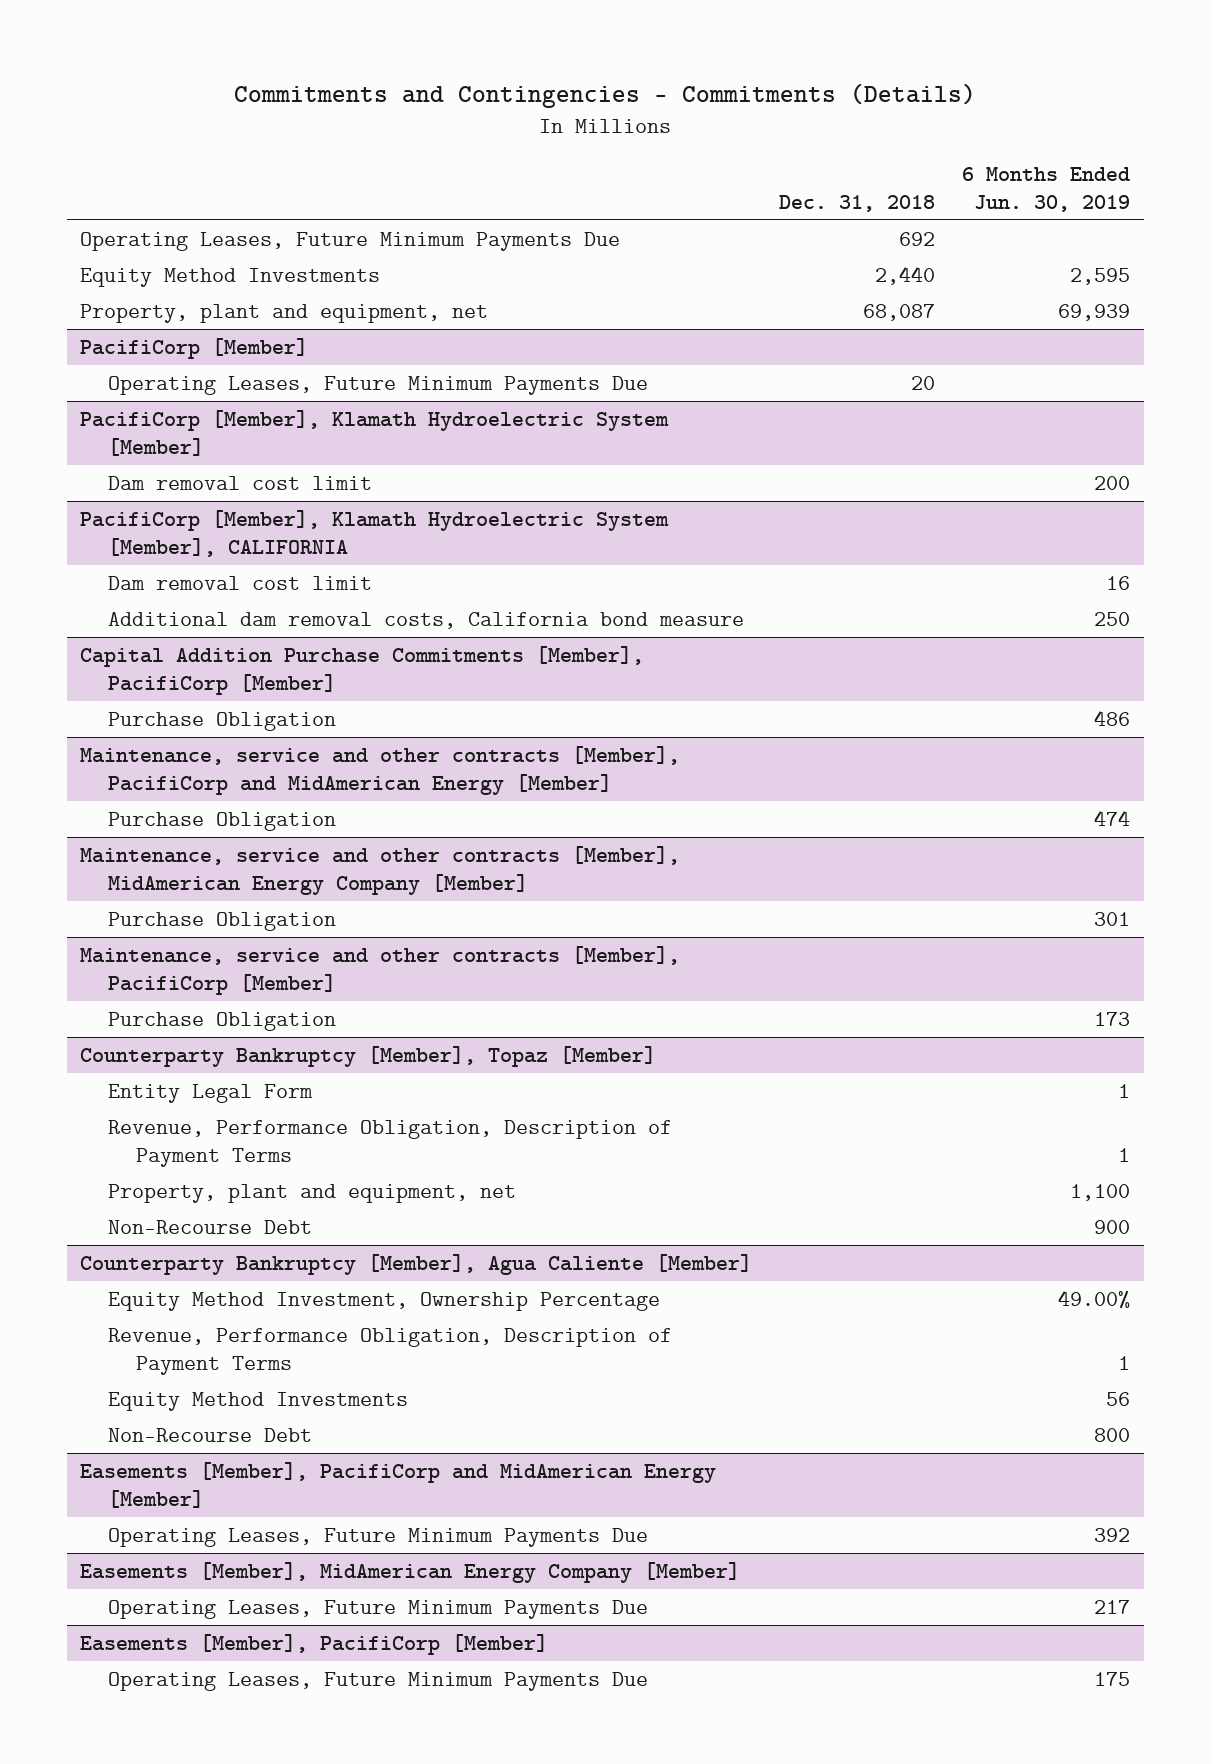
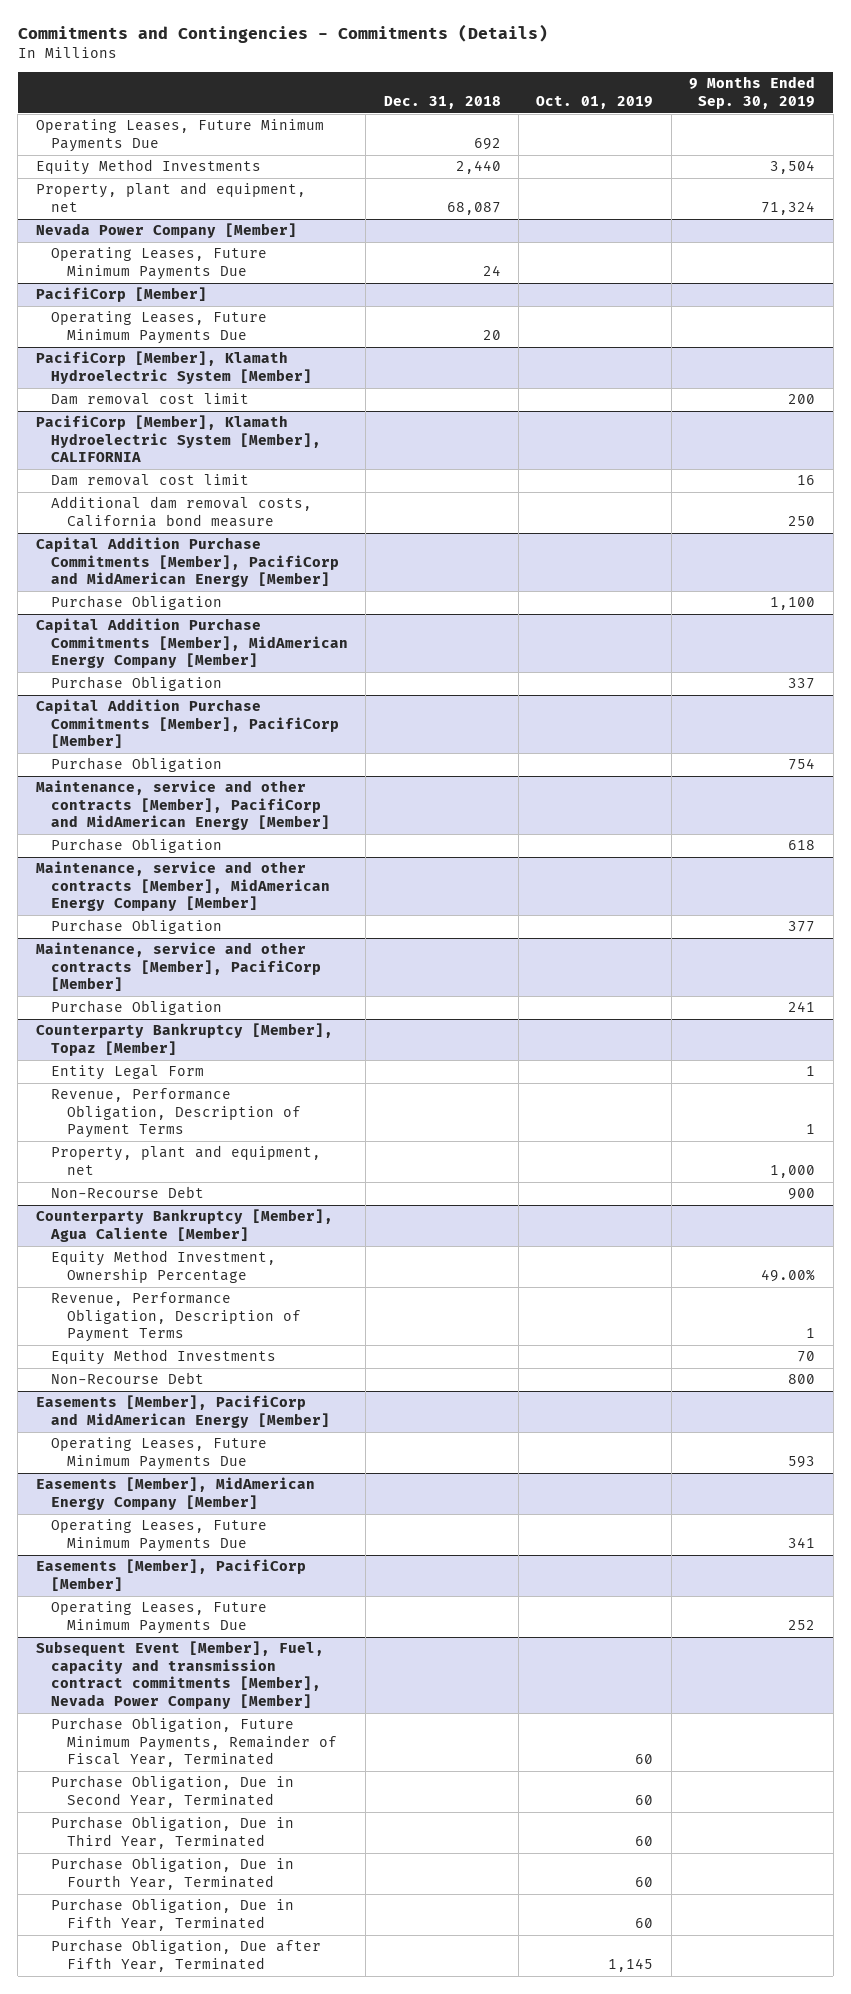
[962,166,1131,212] 6 Months Ended Jun. 30, 2019 -> none
none -> [536,95,654,109] Oct. 01, 2019
none -> [689,76,816,109] 9 Months Ended Sep. 30, 2019
none -> [35,223,297,239] Nevada Power Company [Member]
none -> [51,247,268,280] Operating Leases, Future Minimum Payments Due
none -> [35,537,340,588] Capital Addition Purchase Commitments [Member], PacifiCorp and MidAmerican Energy [Member]
none -> [51,595,223,611] Purchase Obligation
none -> [35,618,349,669] Capital Addition Purchase Commitments [Member], MidAmerican Energy Company [Member]
none -> [51,676,223,692] Purchase Obligation
none -> [35,1641,324,1709] Subsequent Event [Member], Fuel, capacity and transmission contract commitments [Member], Nevada Power Company [Member]
none -> [51,1717,337,1768] Purchase Obligation, Future Minimum Payments, Remainder of Fiscal Year, Terminated
none -> [51,1775,295,1808] Purchase Obligation, Due in Second Year, Terminated
none -> [51,1816,295,1849] Purchase Obligation, Due in Third Year, Terminated
none -> [51,1857,295,1890] Purchase Obligation, Due in Fourth Year, Terminated
none -> [51,1898,295,1931] Purchase Obligation, Due in Fifth Year, Terminated
none -> [51,1939,322,1972] Purchase Obligation, Due after Fifth Year, Terminated

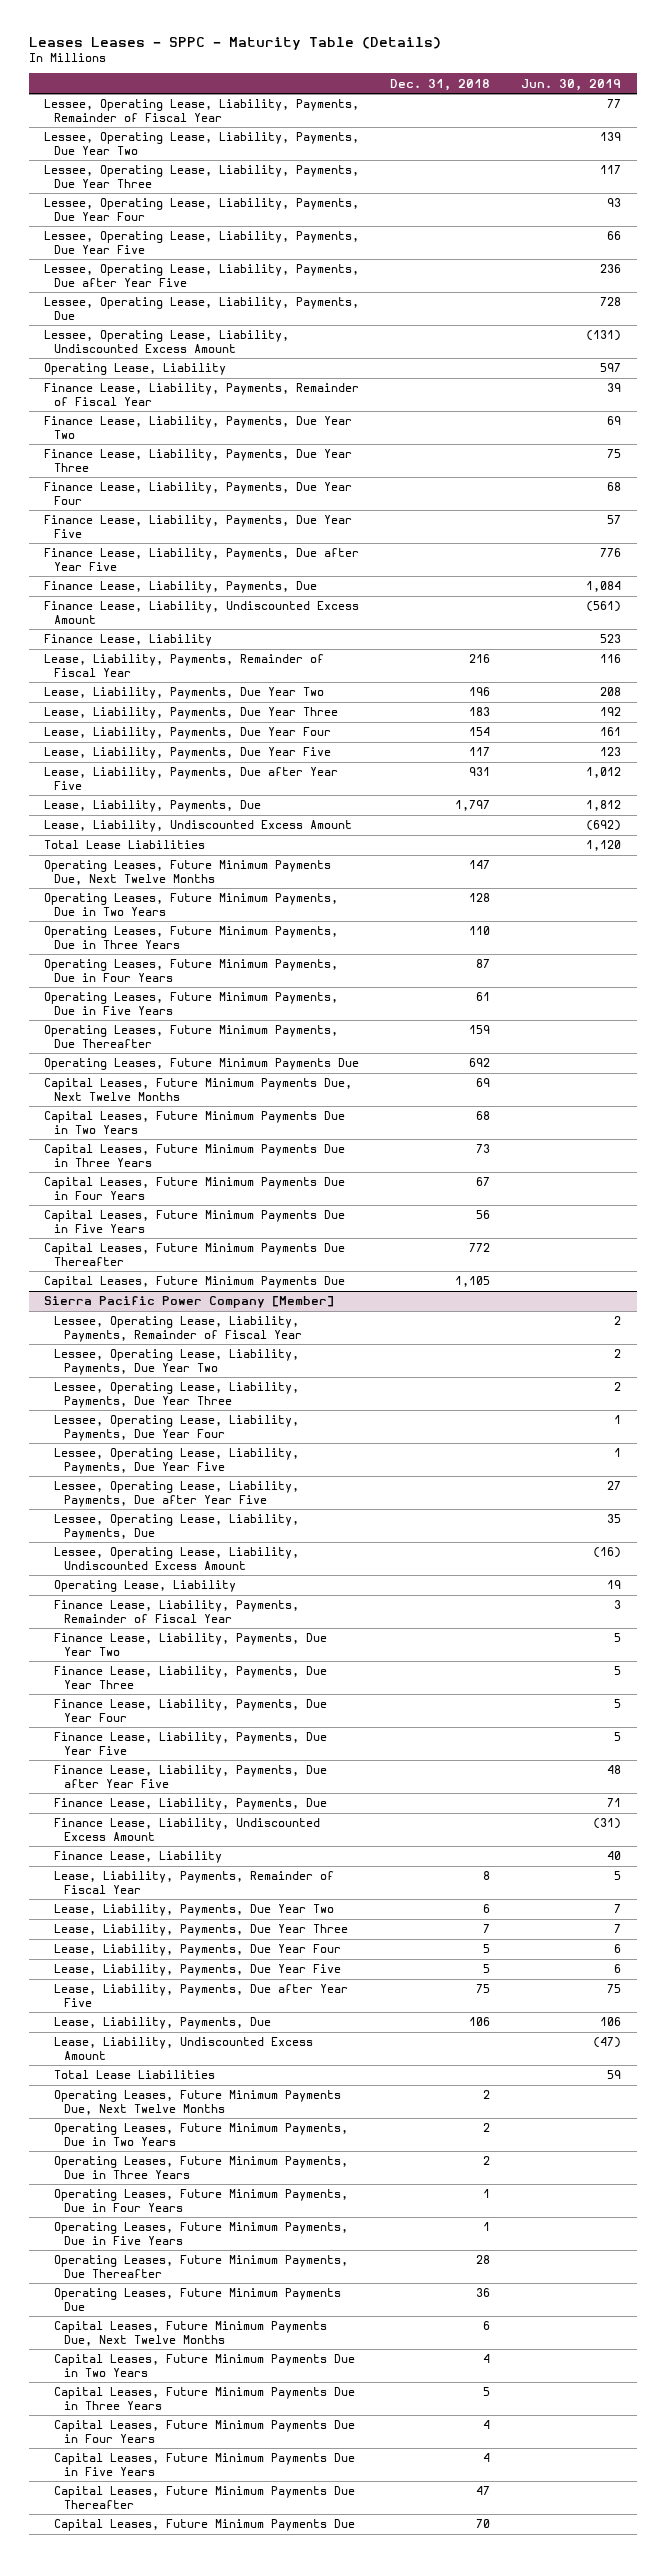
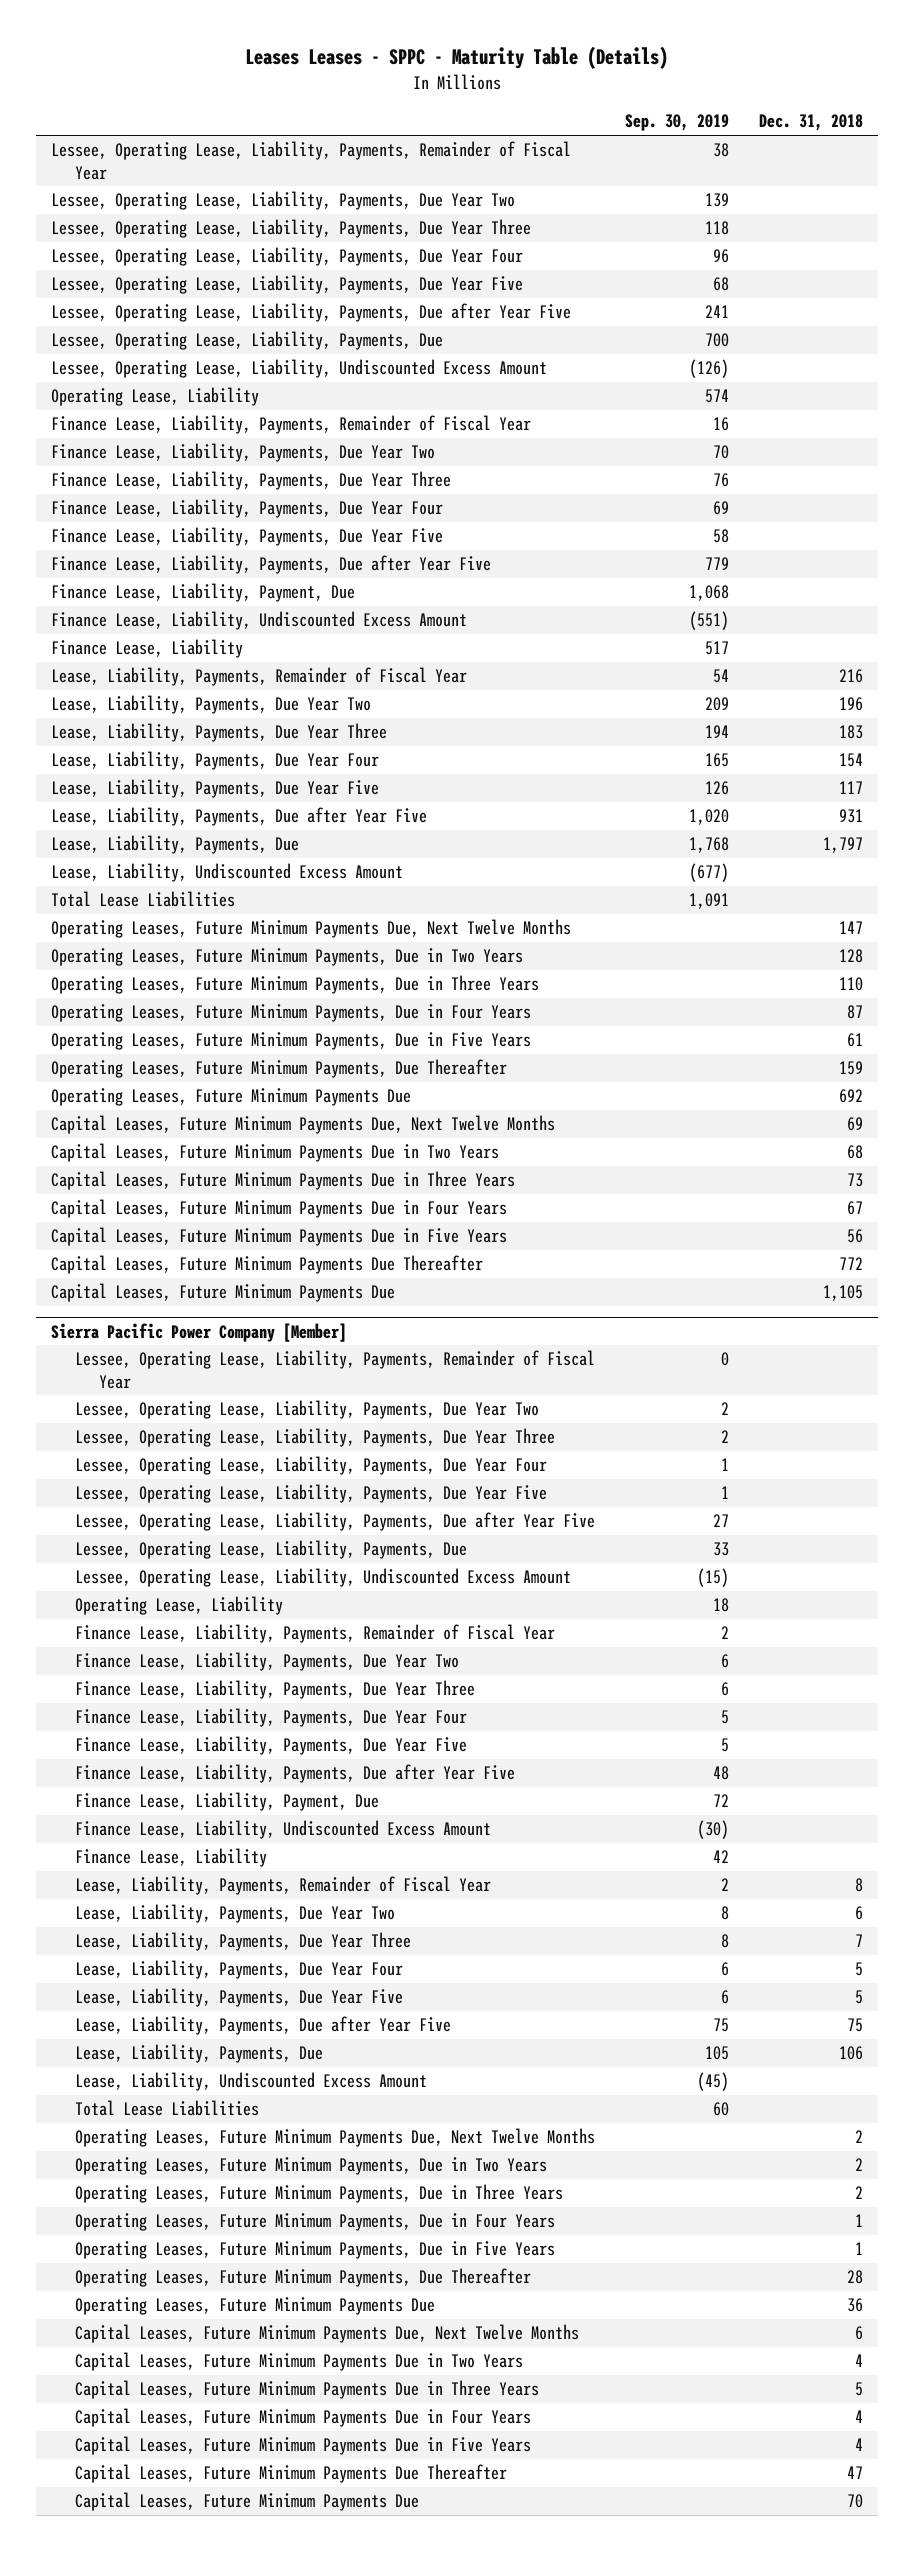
[521,78,622,91] Jun. 30, 2019 -> none
none -> [625,114,730,132] Sep. 30, 2019
[44,581,318,594] Finance Lease, Liability, Payments, Due -> [51,583,356,603] Finance Lease, Liability, Payment, Due
[54,1798,328,1811] Finance Lease, Liability, Payments, Due -> [75,1792,380,1812] Finance Lease, Liability, Payment, Due

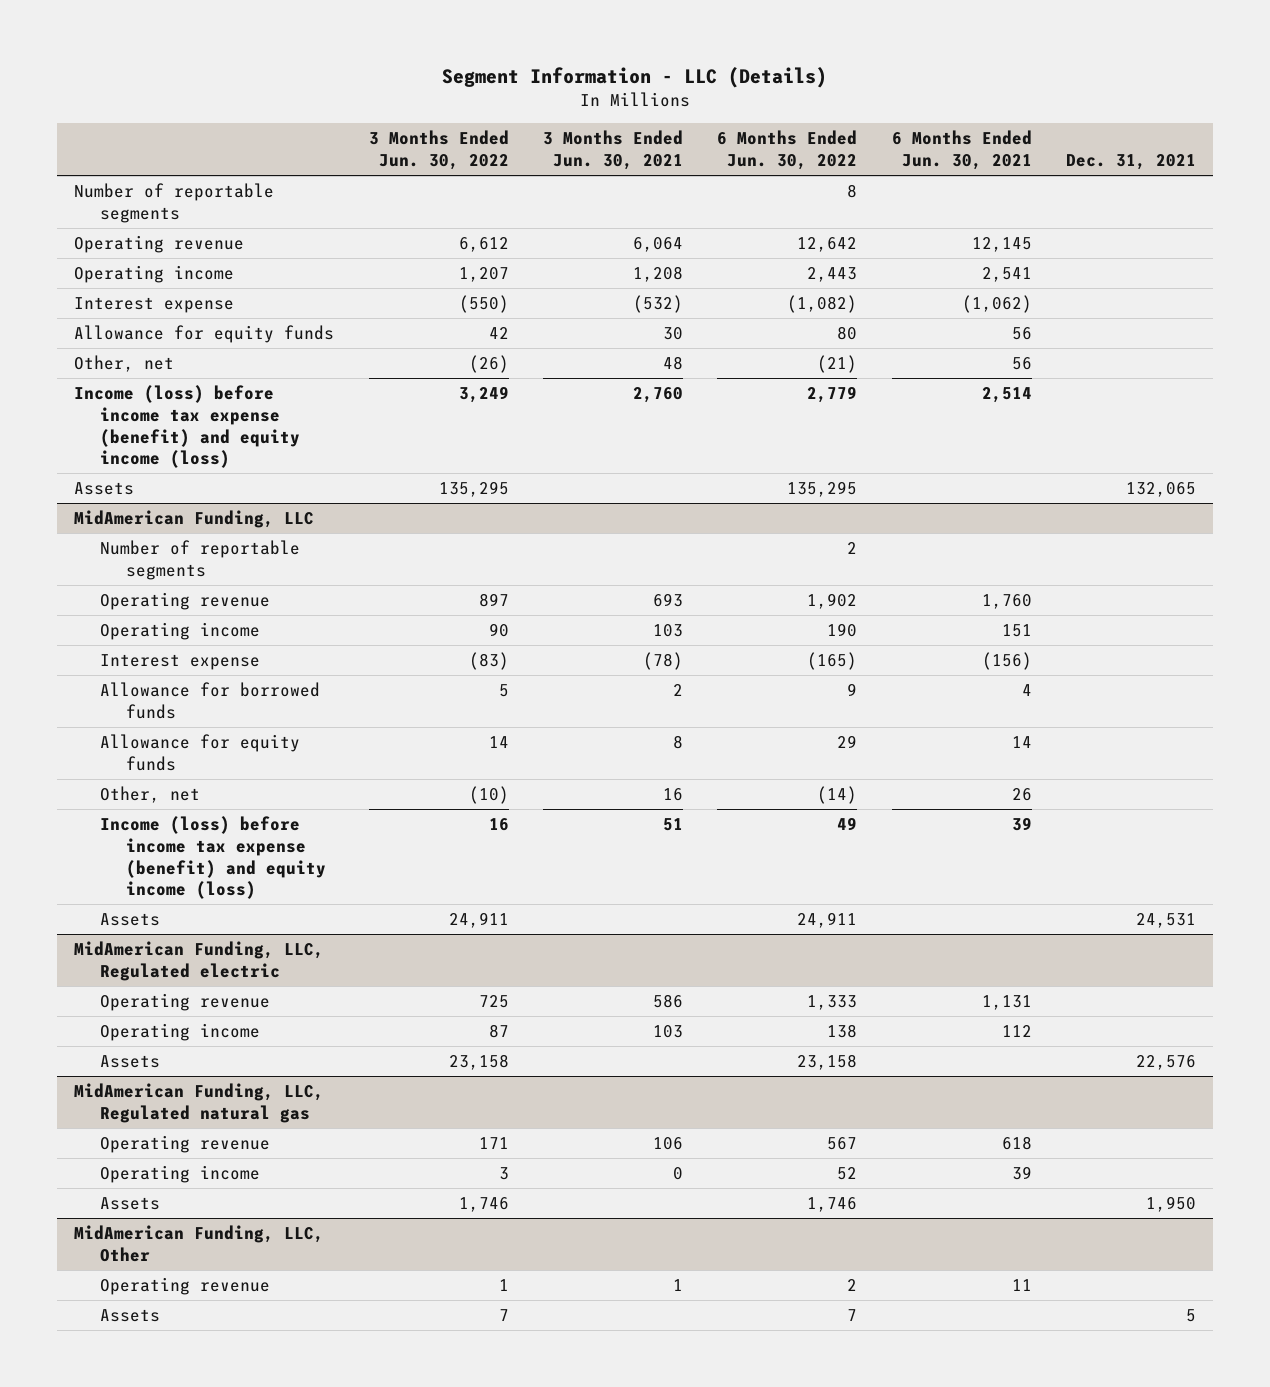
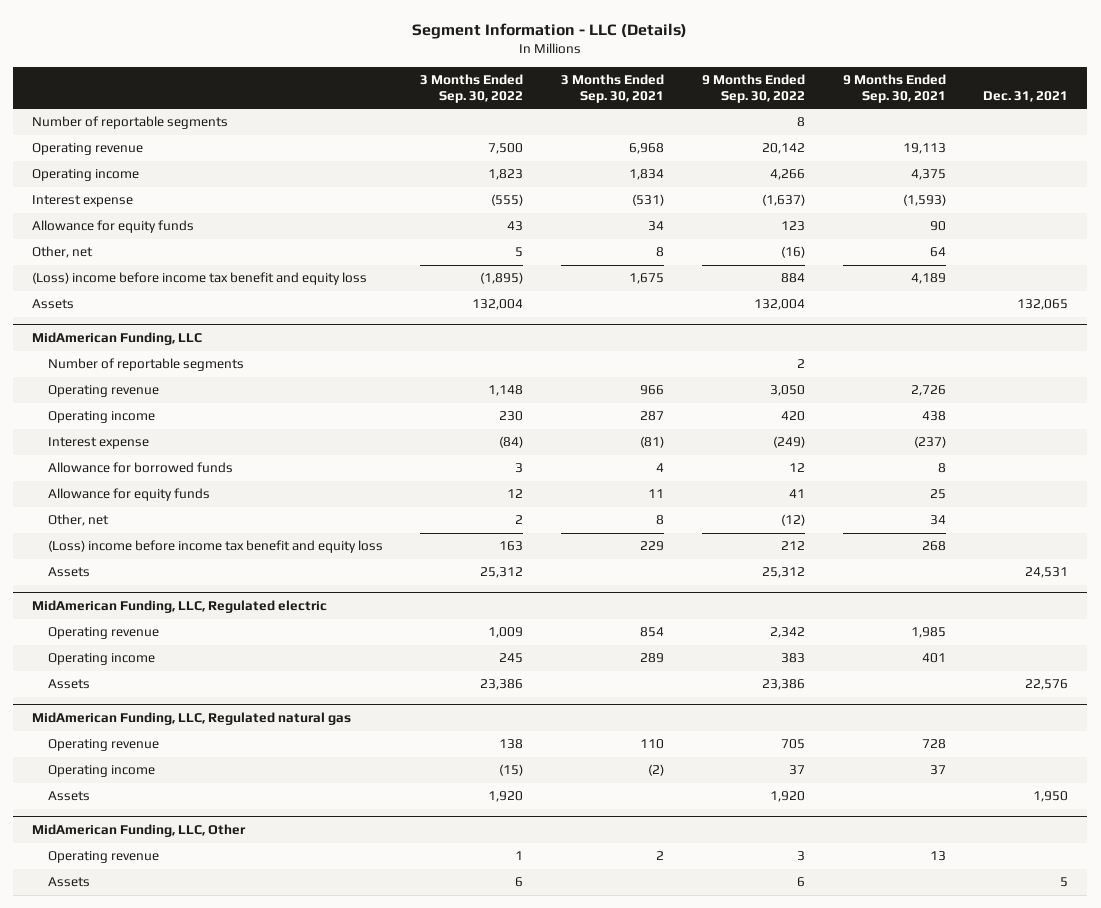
[368,130,509,171] 3 Months Ended Jun. 30, 2022 -> none
[542,130,683,171] 3 Months Ended Jun. 30, 2021 -> none
[717,130,858,171] 6 Months Ended Jun. 30, 2022 -> none
[891,130,1032,171] 6 Months Ended Jun. 30, 2021 -> none
none -> [420,74,524,104] 3 Months Ended Sep. 30, 2022
none -> [561,74,665,104] 3 Months Ended Sep. 30, 2021
none -> [701,74,805,104] 9 Months Ended Sep. 30, 2022
none -> [842,74,946,104] 9 Months Ended Sep. 30, 2021
[74,385,301,469] Income (loss) before income tax expense (benefit) and equity income (loss) -> [32,272,368,286] (Loss) income before income tax benefit and equity loss
[100,816,327,900] Income (loss) before income tax expense (benefit) and equity income (loss) -> [47,540,383,554] (Loss) income before income tax benefit and equity loss

